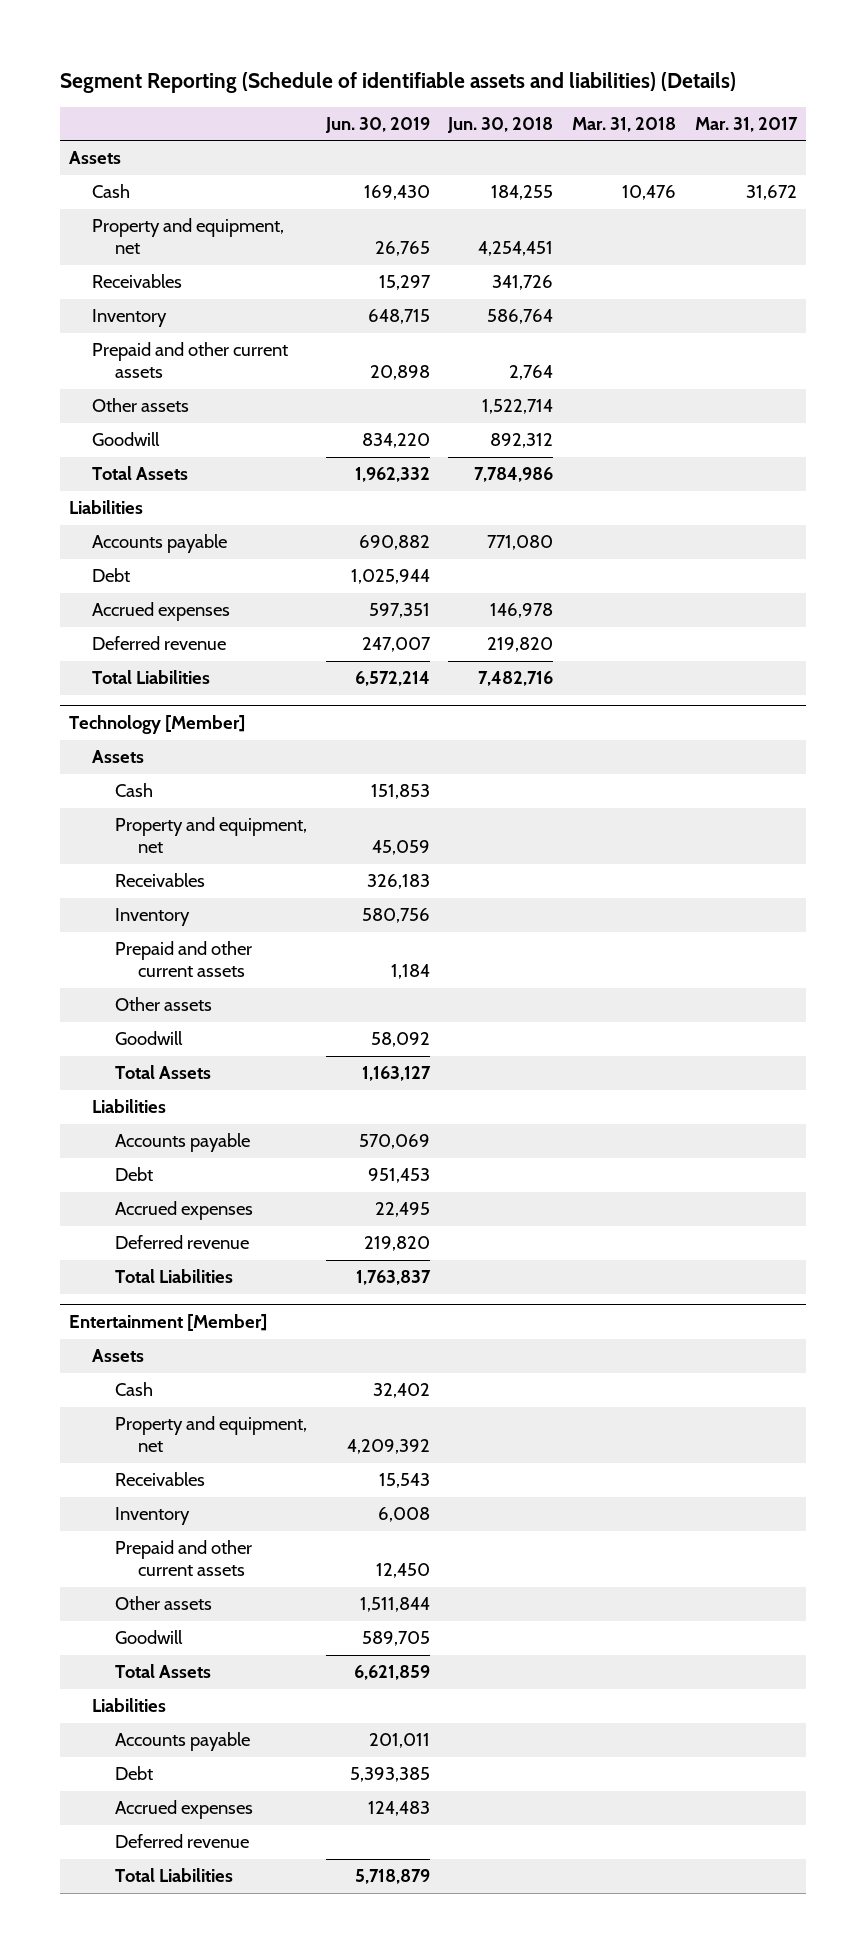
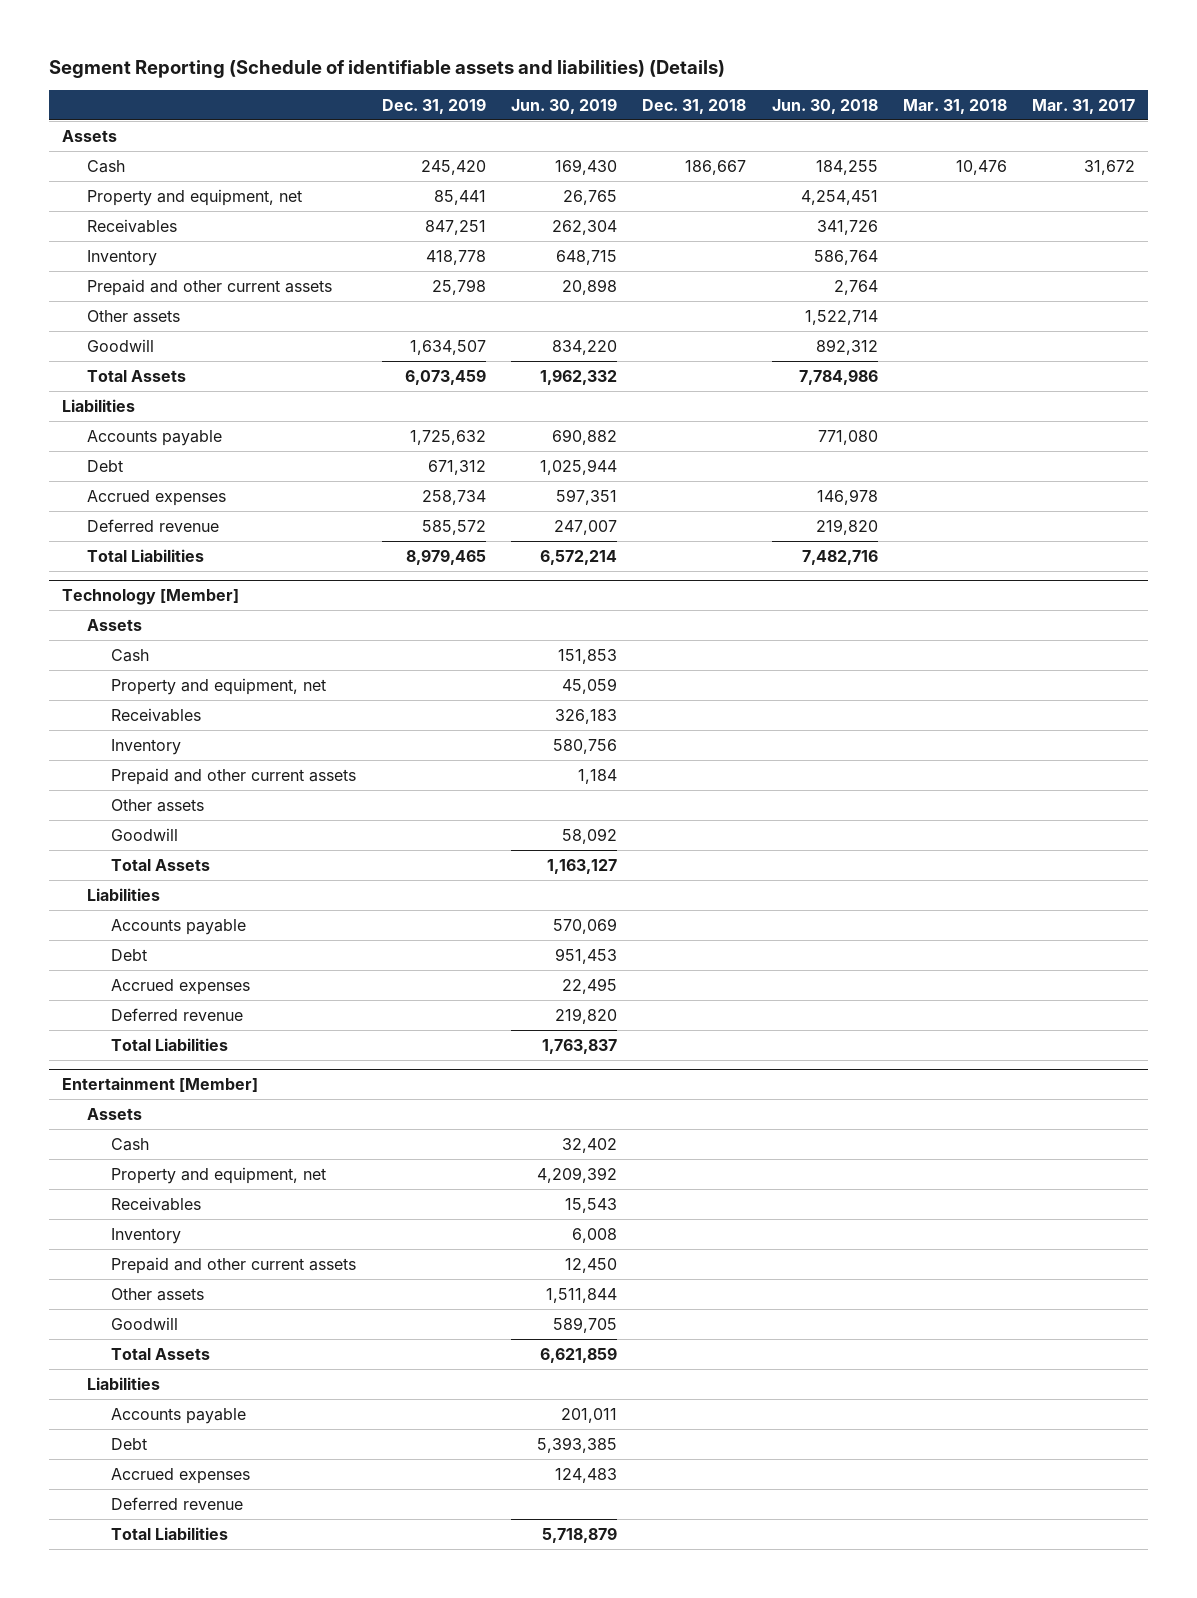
none -> [381,97,486,114] Dec. 31, 2019
none -> [642,98,747,114] Dec. 31, 2018
[378,275,431,291] 15,297 -> [551,219,617,235] 262,304

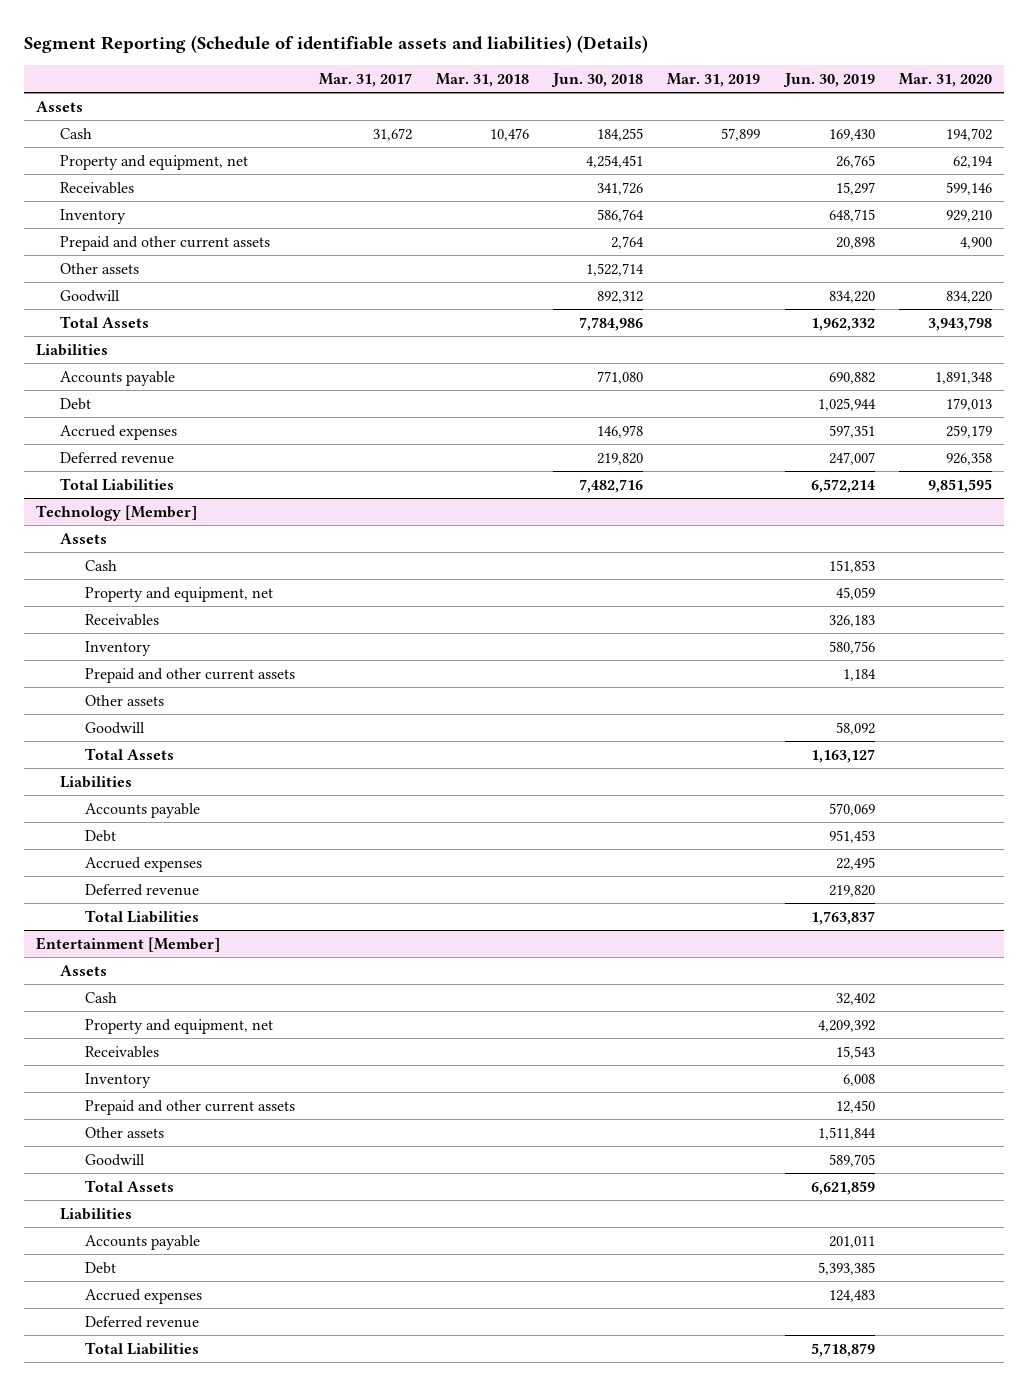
[381,97,486,114] Dec. 31, 2019 -> none
[642,98,747,114] Dec. 31, 2018 -> none
none -> [667,72,761,87] Mar. 31, 2019
none -> [898,72,992,87] Mar. 31, 2020
[551,219,617,235] 262,304 -> [835,181,875,195] 15,297

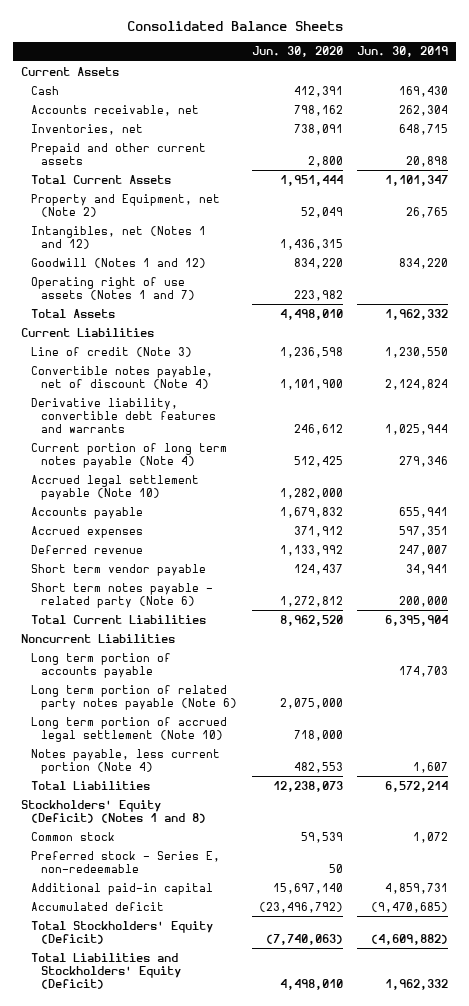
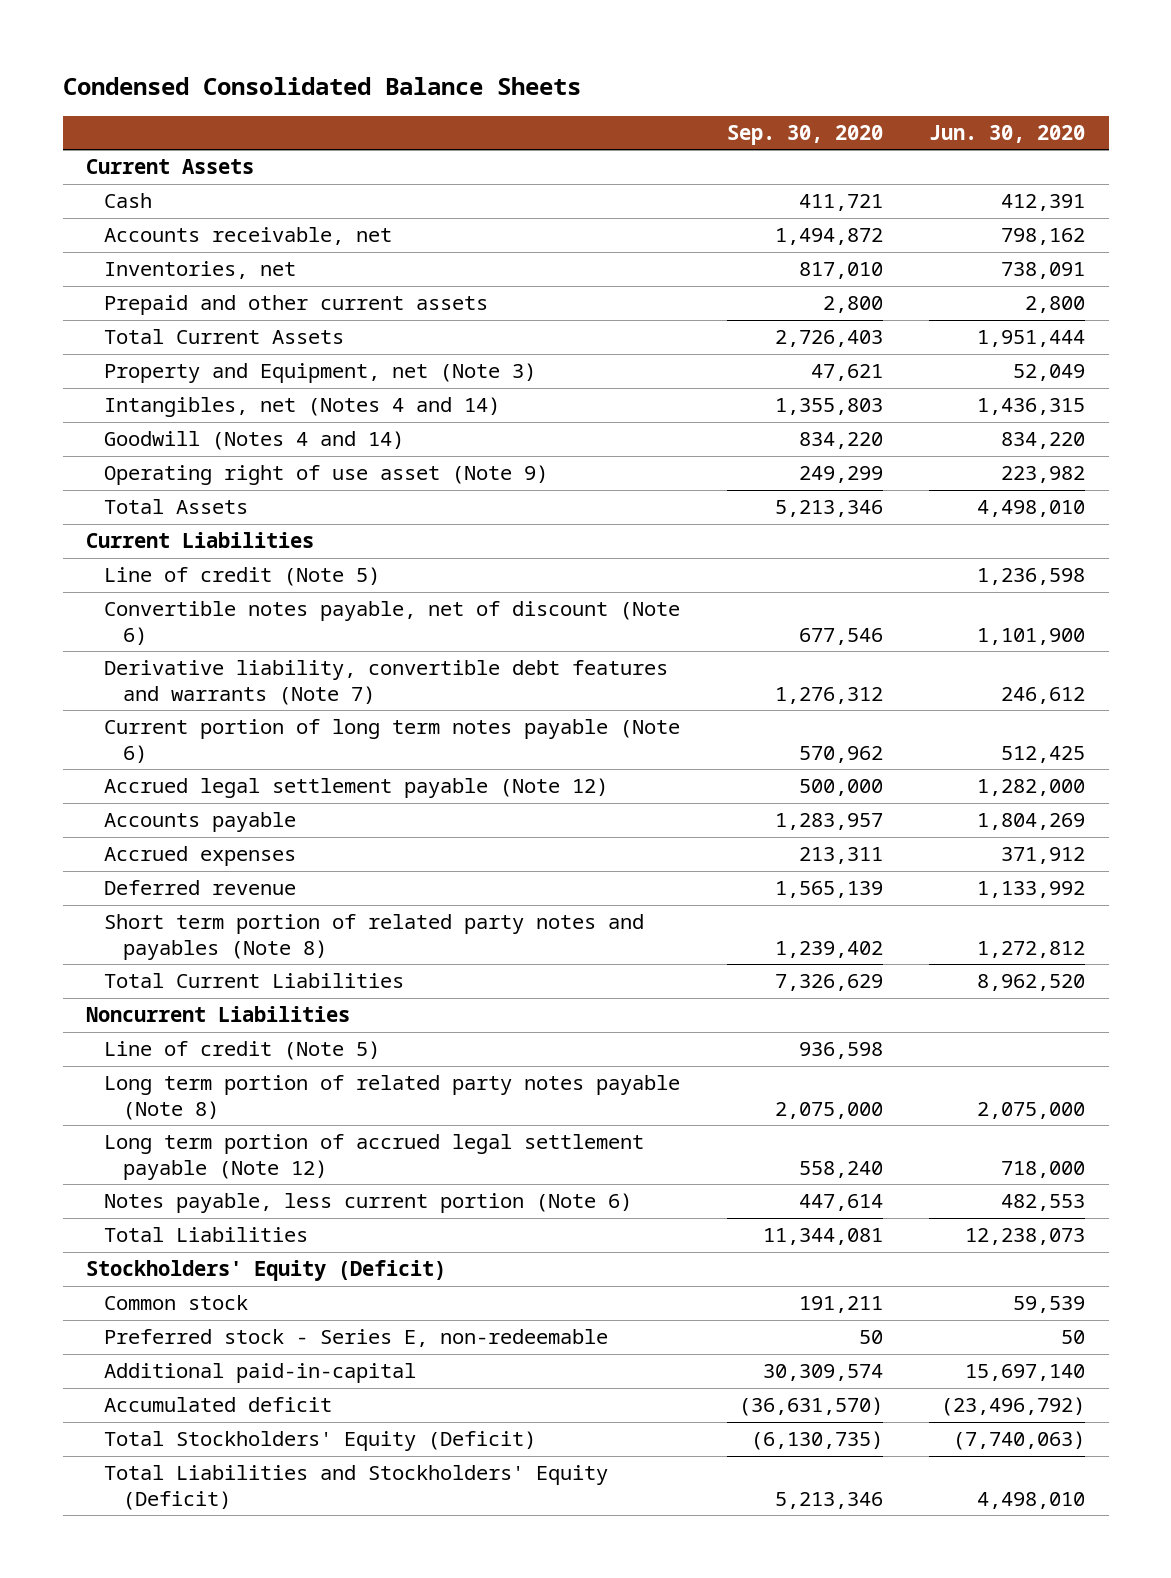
[126,20,343,31] Consolidated Balance Sheets -> [62,76,581,95] Condensed Consolidated Balance Sheets
[357,46,449,58] Jun. 30, 2019 -> none
none -> [726,124,883,145] Sep. 30, 2020
[30,193,220,217] Property and Equipment, net (Note 2) -> [104,363,537,384] Property and Equipment, net (Note 3)
[30,225,206,249] Intangibles, net (Notes 1 and 12) -> [104,397,501,418] Intangibles, net (Notes 4 and 14)
[30,257,206,268] Goodwill (Notes 1 and 12) -> [104,431,405,451] Goodwill (Notes 4 and 14)
[30,276,196,300] Operating right of use assets (Notes 1 and 7) -> [104,465,549,486] Operating right of use asset (Note 9)
[30,346,192,357] Line of credit (Note 3) -> [104,567,381,587] Line of credit (Note 5)
[30,365,213,389] Convertible notes payable, net of discount (Note 4) -> [104,601,681,645] Convertible notes payable, net of discount (Note 6)
[30,397,217,433] Derivative liability, convertible debt features and warrants -> [104,660,669,705] Derivative liability, convertible debt features and warrants (Note 7)
[30,442,227,468] Current portion of long term notes payable (Note 4) -> [104,719,681,763] Current portion of long term notes payable (Note 6)
[30,474,199,500] Accrued legal settlement payable (Note 10) -> [104,778,609,799] Accrued legal settlement payable (Note 12)
[279,506,343,518] 1,679,832 -> [977,813,1086,831] 1,804,269
[30,563,206,576] Short term vendor payable -> none
[30,582,213,608] Short term notes payable - related party (Note 6) -> [104,914,645,960] Short term portion of related party notes and payables (Note 8)
[30,652,171,678] Long term portion of accounts payable -> none
none -> [104,1041,381,1061] Line of credit (Note 5)
[30,684,238,710] Long term portion of related party notes payable (Note 6) -> [104,1075,681,1120] Long term portion of related party notes payable (Note 8)
[30,716,227,742] Long term portion of accrued legal settlement (Note 10) -> [104,1134,645,1180] Long term portion of accrued legal settlement payable (Note 12)
[30,748,220,774] Notes payable, less current portion (Note 4) -> [104,1193,633,1214] Notes payable, less current portion (Note 6)
[20,799,206,823] Stockholders' Equity (Deficit) (Notes 1 and 8) -> [85,1260,446,1282] Stockholders' Equity (Deficit)
[30,882,213,895] Additional paid-in capital -> [104,1363,417,1384] Additional paid-in-capital

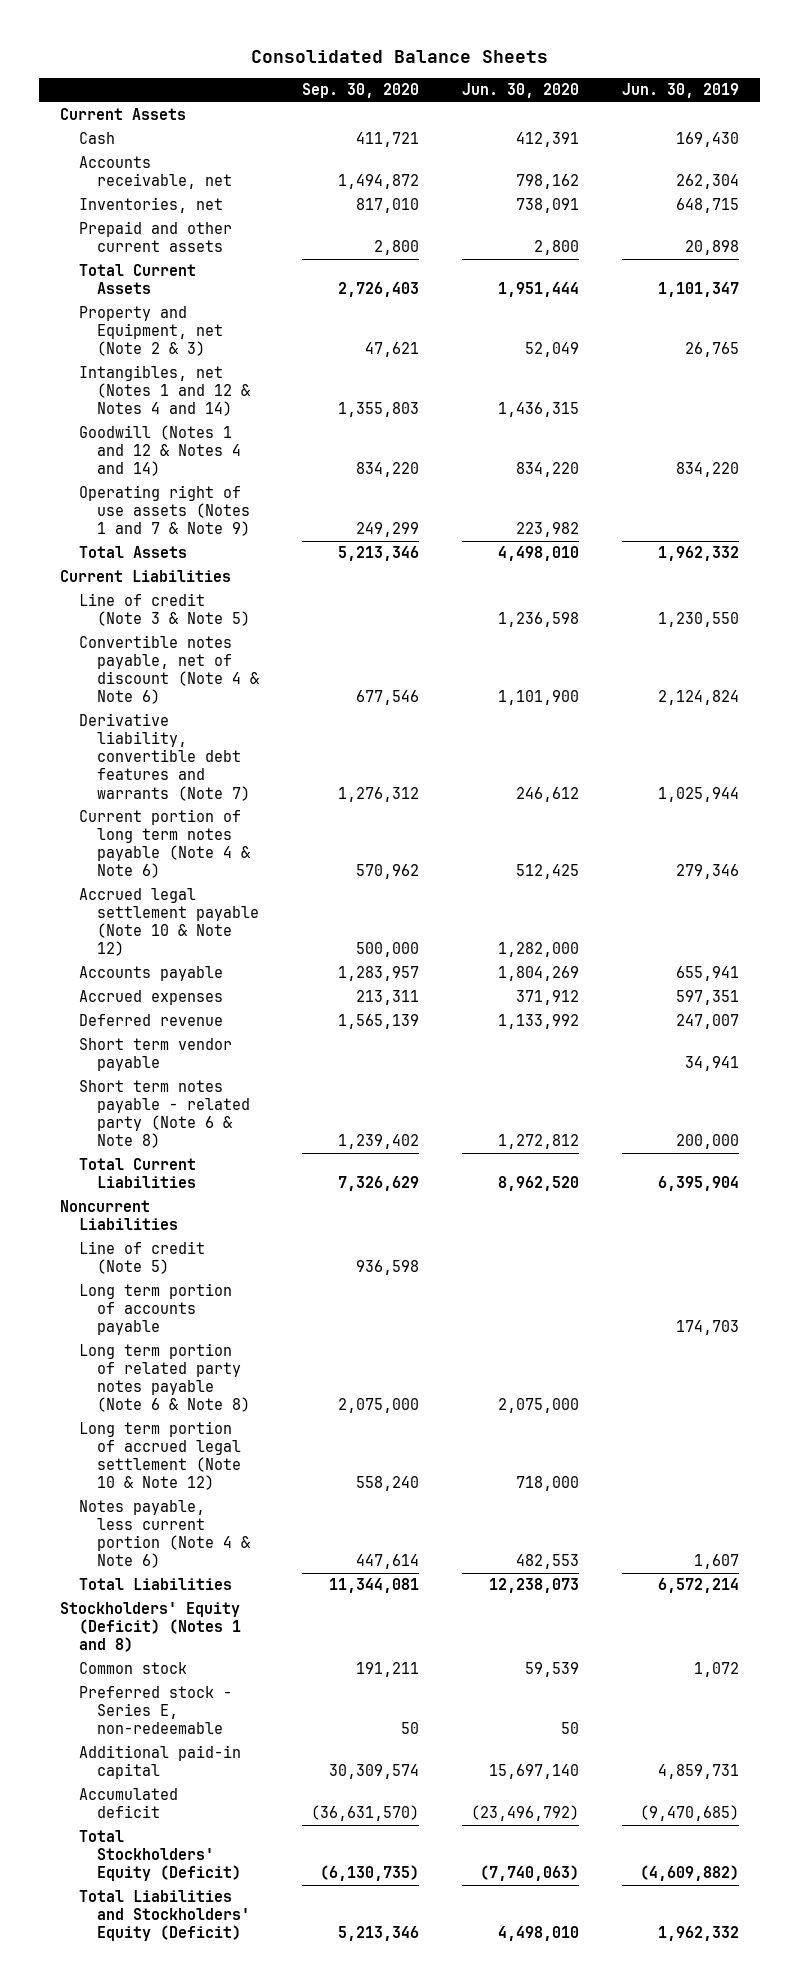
[62,76,581,95] Condensed Consolidated Balance Sheets -> [250,49,548,63] Consolidated Balance Sheets
none -> [621,83,739,99] Jun. 30, 2019
[104,363,537,384] Property and Equipment, net (Note 3) -> [78,306,224,357] Property and Equipment, net (Note 2 & 3)
[104,397,501,418] Intangibles, net (Notes 4 and 14) -> [78,365,252,417] Intangibles, net (Notes 1 and 12 & Notes 4 and 14)
[104,431,405,451] Goodwill (Notes 4 and 14) -> [78,425,242,477] Goodwill (Notes 1 and 12 & Notes 4 and 14)
[104,465,549,486] Operating right of use asset (Note 9) -> [78,485,251,537] Operating right of use assets (Notes 1 and 7 & Note 9)
[104,567,381,587] Line of credit (Note 5) -> [78,593,251,627] Line of credit (Note 3 & Note 5)
[104,601,681,645] Convertible notes payable, net of discount (Note 6) -> [78,635,261,705] Convertible notes payable, net of discount (Note 4 & Note 6)
[104,719,681,763] Current portion of long term notes payable (Note 6) -> [78,809,252,879] Current portion of long term notes payable (Note 4 & Note 6)
[104,778,609,799] Accrued legal settlement payable (Note 12) -> [78,888,260,957] Accrued legal settlement payable (Note 10 & Note 12)
none -> [78,1038,232,1072] Short term vendor payable
[104,914,645,960] Short term portion of related party notes and payables (Note 8) -> [78,1080,251,1149] Short term notes payable - related party (Note 6 & Note 8)
none -> [78,1283,232,1336] Long term portion of accounts payable
[104,1075,681,1120] Long term portion of related party notes payable (Note 8) -> [78,1343,251,1413] Long term portion of related party notes payable (Note 6 & Note 8)
[104,1134,645,1180] Long term portion of accrued legal settlement payable (Note 12) -> [78,1421,242,1491] Long term portion of accrued legal settlement (Note 10 & Note 12)
[104,1193,633,1214] Notes payable, less current portion (Note 6) -> [78,1500,252,1569] Notes payable, less current portion (Note 4 & Note 6)
[85,1260,446,1282] Stockholders' Equity (Deficit) -> [60,1602,241,1653] Stockholders' Equity (Deficit) (Notes 1 and 8)
[104,1363,417,1384] Additional paid-in-capital -> [78,1745,241,1780] Additional paid-in capital

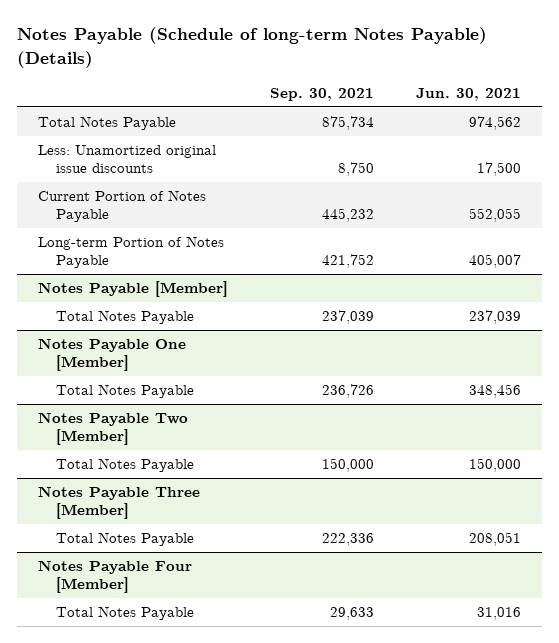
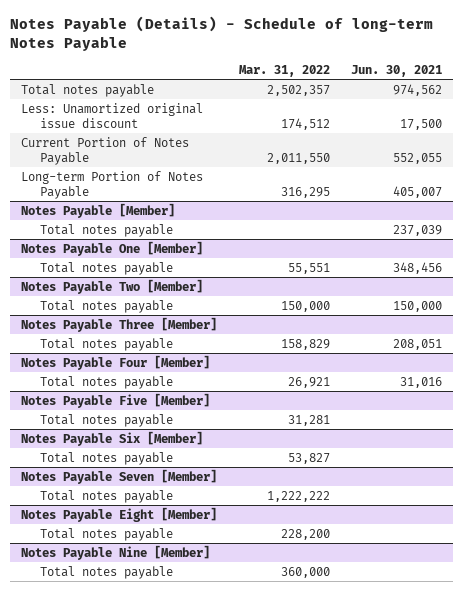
[17,27,488,68] Notes Payable (Schedule of long-term Notes Payable) (Details) -> [10,16,434,51] Notes Payable (Details) - Schedule of long-term Notes Payable
[269,87,374,101] Sep. 30, 2021 -> none
none -> [238,64,330,77] Mar. 31, 2022
[38,116,177,131] Total Notes Payable -> [21,83,155,97] Total notes payable
[38,145,217,174] Less: Unamortized original issue discounts -> [21,102,204,128] Less: Unamortized original issue discount
[55,310,194,325] Total Notes Payable -> [40,223,174,237] Total notes payable
[55,384,194,399] Total Notes Payable -> [40,261,174,275] Total notes payable
[55,458,194,473] Total Notes Payable -> [40,299,174,313] Total notes payable
[55,532,194,547] Total Notes Payable -> [40,337,174,351] Total notes payable
[55,606,194,621] Total Notes Payable -> [40,375,174,389] Total notes payable
none -> [21,392,211,408] Notes Payable Five [Member]
none -> [40,413,174,427] Total notes payable
none -> [21,430,204,446] Notes Payable Six [Member]
none -> [40,451,174,465] Total notes payable
none -> [21,468,218,484] Notes Payable Seven [Member]
none -> [40,489,174,503] Total notes payable
none -> [21,506,218,522] Notes Payable Eight [Member]
none -> [40,527,174,541] Total notes payable
none -> [21,544,211,560] Notes Payable Nine [Member]
none -> [40,565,174,579] Total notes payable

